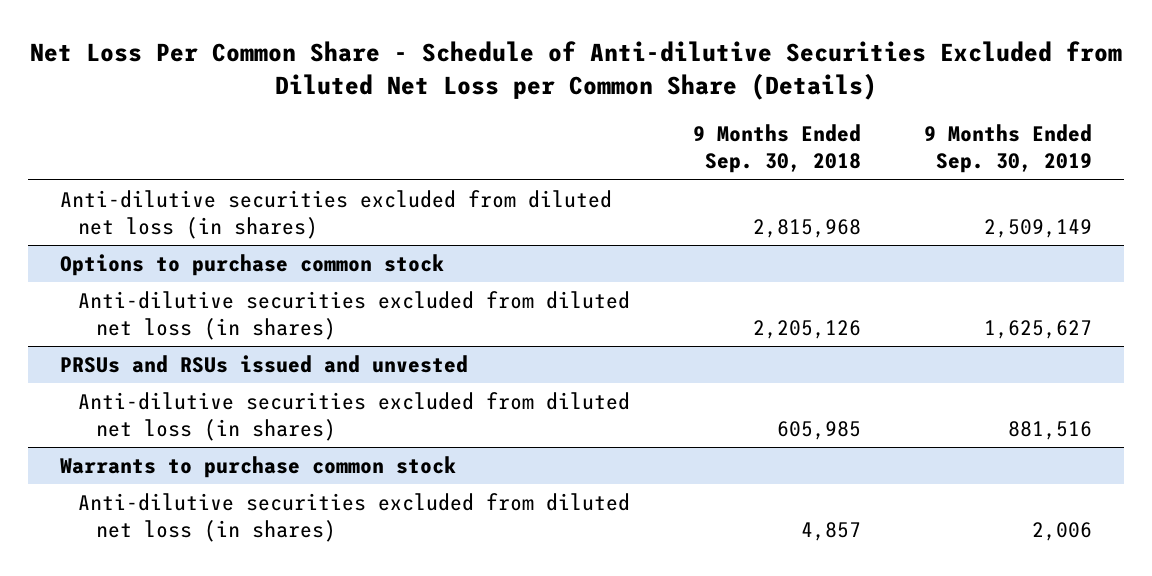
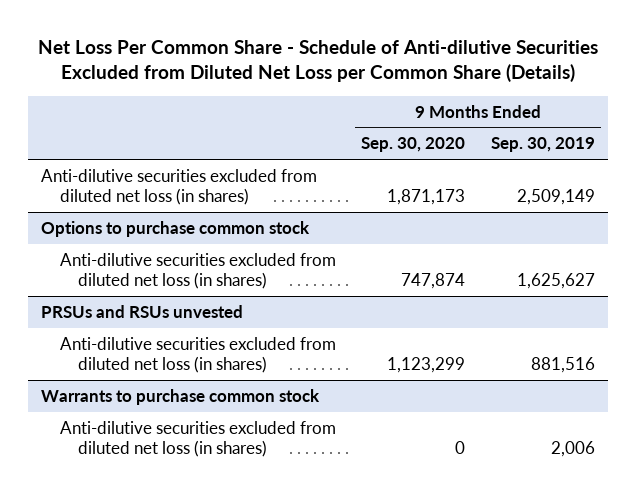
[693,124,862,174] 9 Months Ended Sep. 30, 2018 -> none
none -> [361,137,466,153] Sep. 30, 2020
[59,355,468,374] PRSUs and RSUs issued and unvested -> [41,304,244,318] PRSUs and RSUs unvested

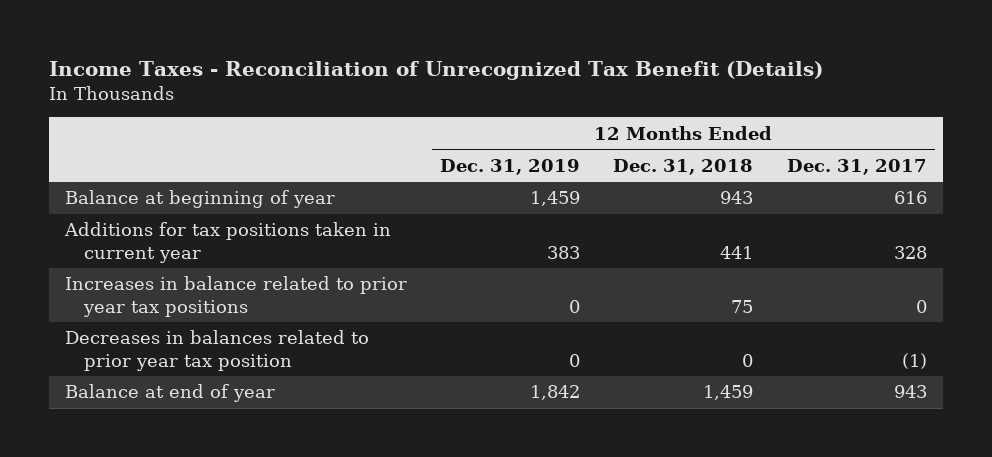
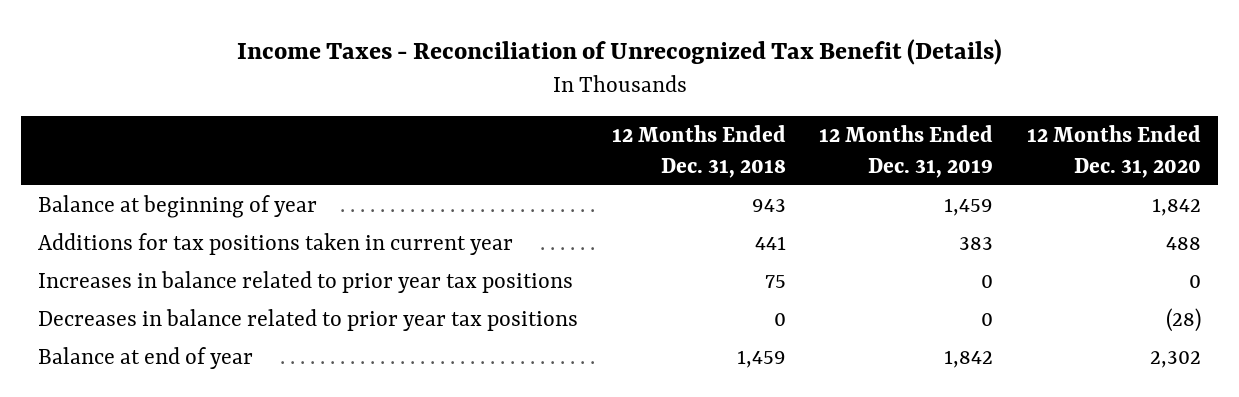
[786,158,927,175] Dec. 31, 2017 -> none
none -> [1027,124,1202,179] 12 Months Ended Dec. 31, 2020
[65,330,370,371] Decreases in balances related to prior year tax position -> [37,308,578,331] Decreases in balance related to prior year tax positions

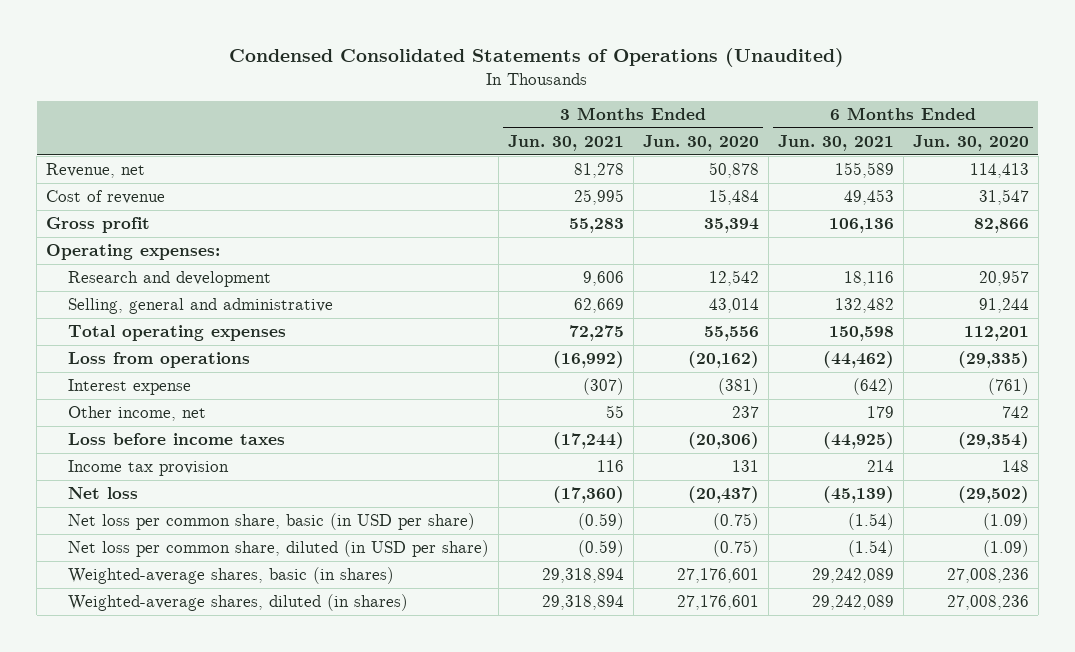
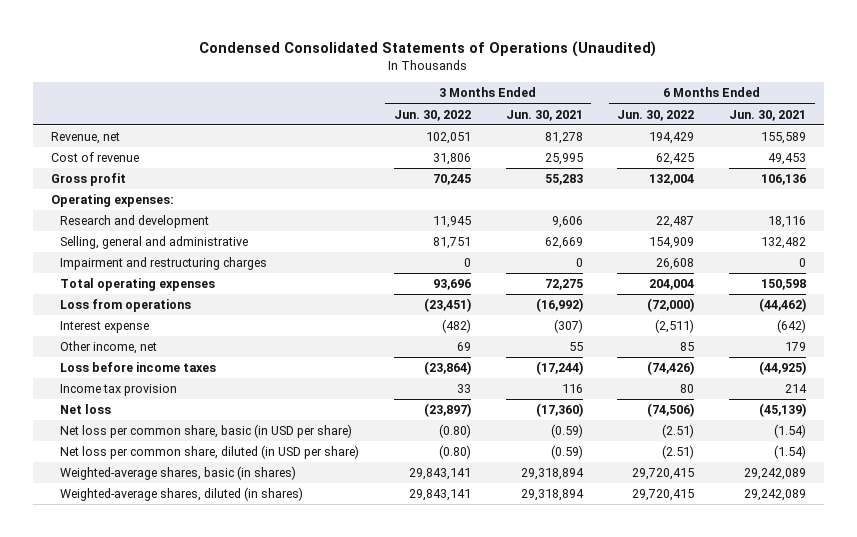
[642,134,759,151] Jun. 30, 2020 -> none
[912,134,1029,151] Jun. 30, 2020 -> none
none -> [393,109,471,121] Jun. 30, 2022
none -> [617,109,695,121] Jun. 30, 2022
none -> [60,257,268,271] Impairment and restructuring charges

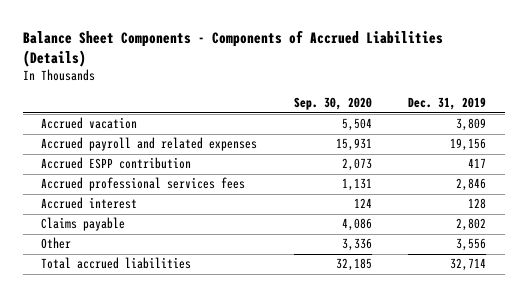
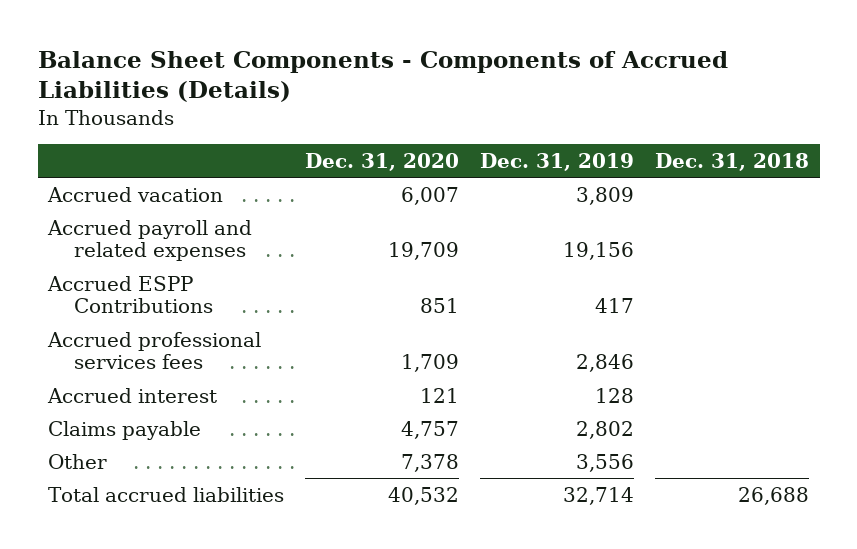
[293,97,372,111] Sep. 30, 2020 -> none
none -> [305,152,460,171] Dec. 31, 2020
none -> [655,152,810,171] Dec. 31, 2018
[41,157,192,170] Accrued ESPP contribution -> [47,275,214,314] Accrued ESPP Contributions

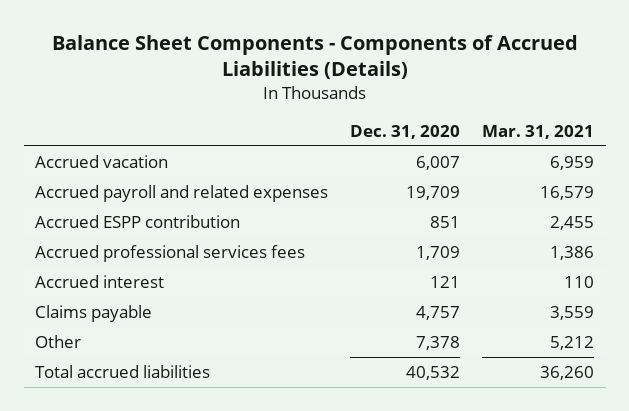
[480,152,635,171] Dec. 31, 2019 -> none
[655,152,810,171] Dec. 31, 2018 -> none
none -> [482,124,595,139] Mar. 31, 2021
[47,275,214,314] Accrued ESPP Contributions -> [34,215,240,229] Accrued ESPP contribution

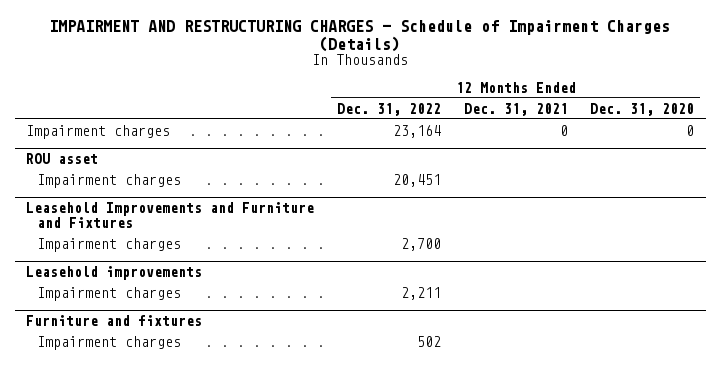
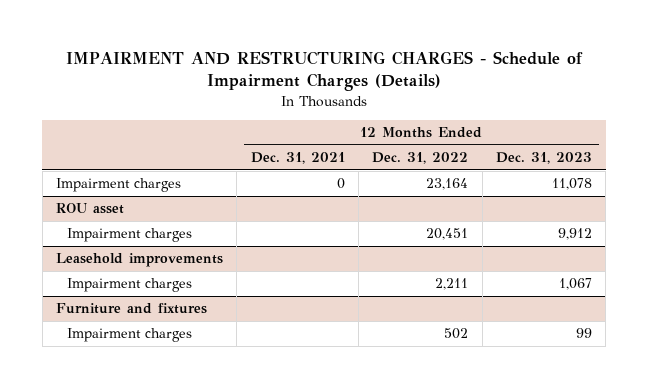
[590,102,695,116] Dec. 31, 2020 -> none
none -> [495,152,592,165] Dec. 31, 2023
[26,202,315,228] Leasehold Improvements and Furniture and Fixtures -> none
[37,237,182,252] Impairment charges -> none

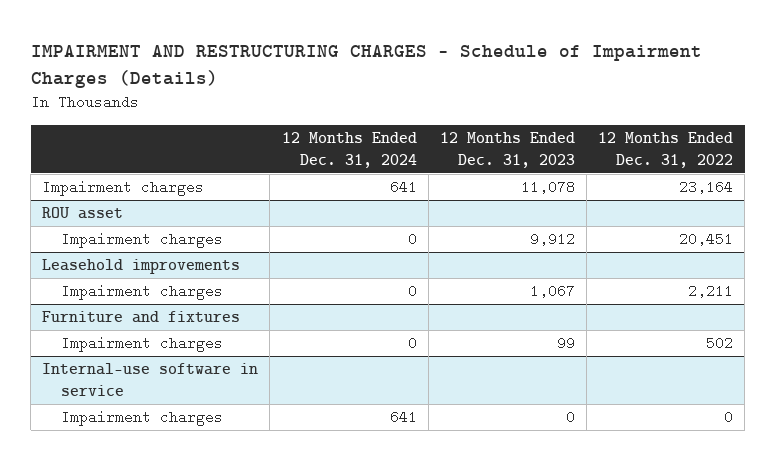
[250,152,345,165] Dec. 31, 2021 -> none
none -> [281,132,417,168] 12 Months Ended Dec. 31, 2024
none -> [42,363,259,396] Internal-use software in service
none -> [61,410,224,427] Impairment charges

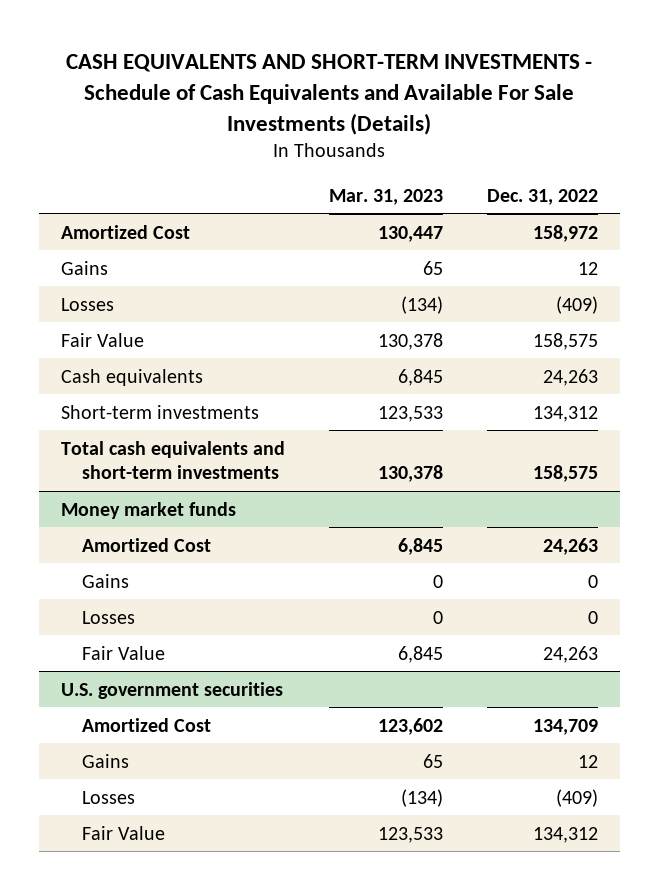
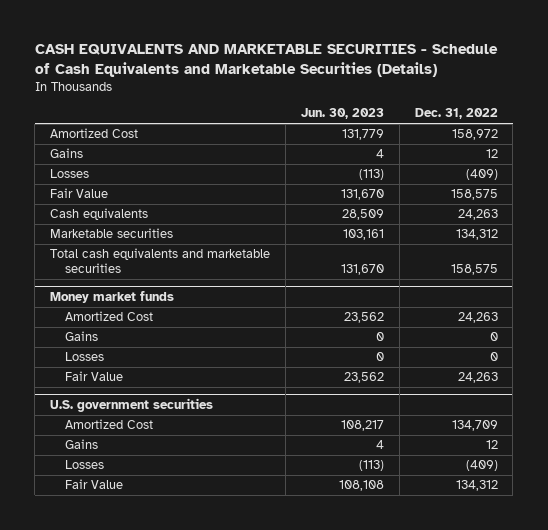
[66,54,593,135] CASH EQUIVALENTS AND SHORT-TERM INVESTMENTS - Schedule of Cash Equivalents and Available For Sale Investments (Details) -> [34,44,498,77] CASH EQUIVALENTS AND MARKETABLE SECURITIES - Schedule of Cash Equivalents and Marketable Securities (Details)
[328,188,443,205] Mar. 31, 2023 -> none
none -> [300,108,384,120] Jun. 30, 2023
[60,404,259,419] Short-term investments -> [50,228,174,239] Marketable securities
[60,440,285,480] Total cash equivalents and short-term investments -> [50,248,271,274] Total cash equivalents and marketable securities

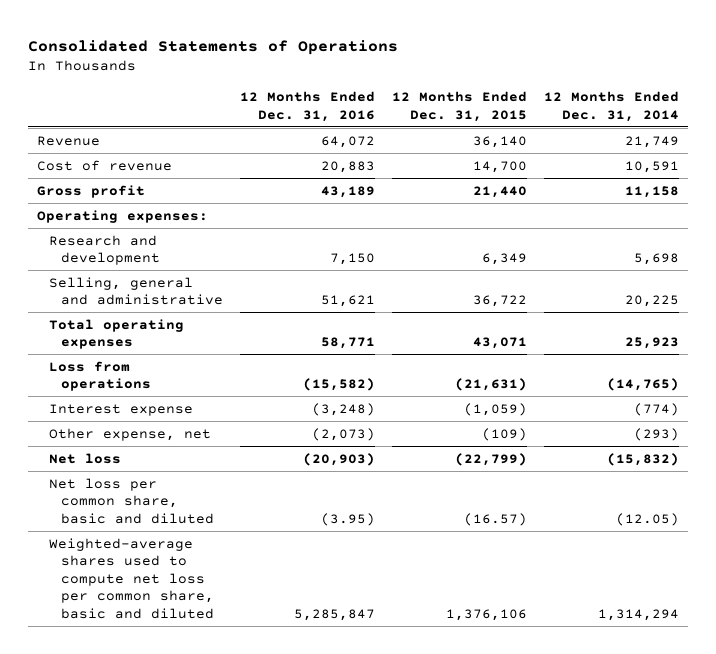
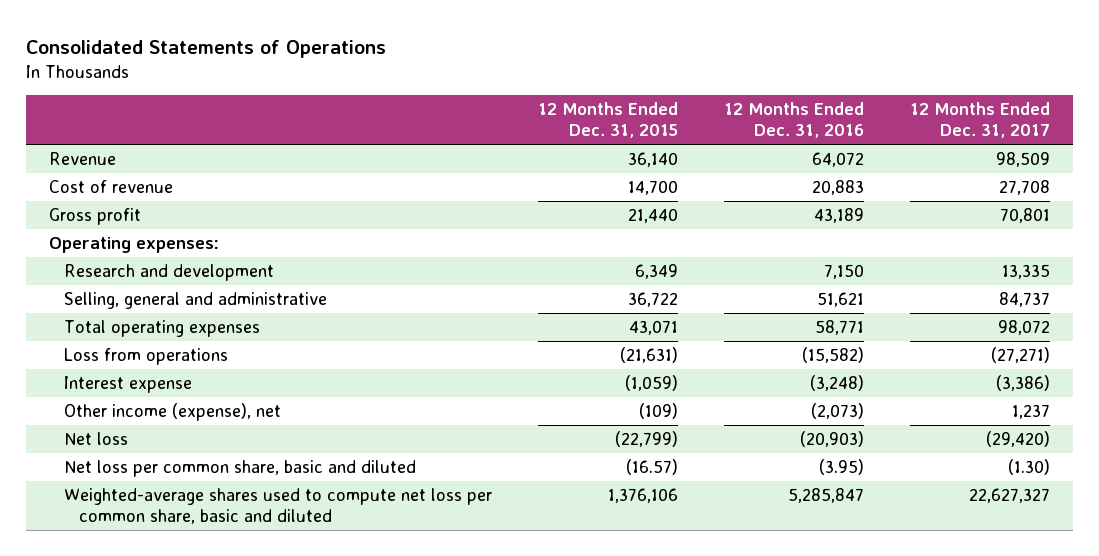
[544,91,680,122] 12 Months Ended Dec. 31, 2014 -> none
none -> [910,102,1051,139] 12 Months Ended Dec. 31, 2017
[49,427,212,441] Other expense, net -> [63,402,281,421] Other income (expense), net

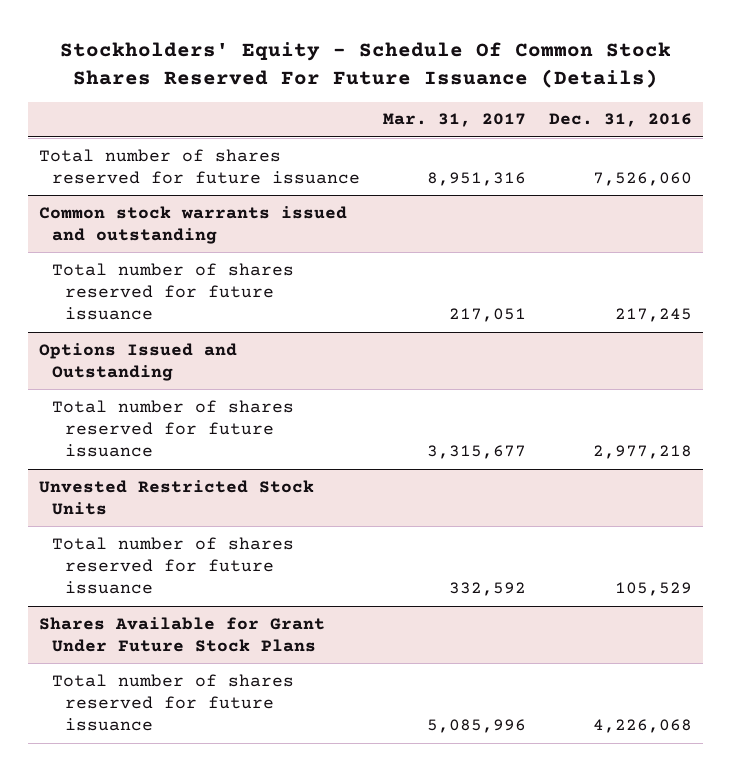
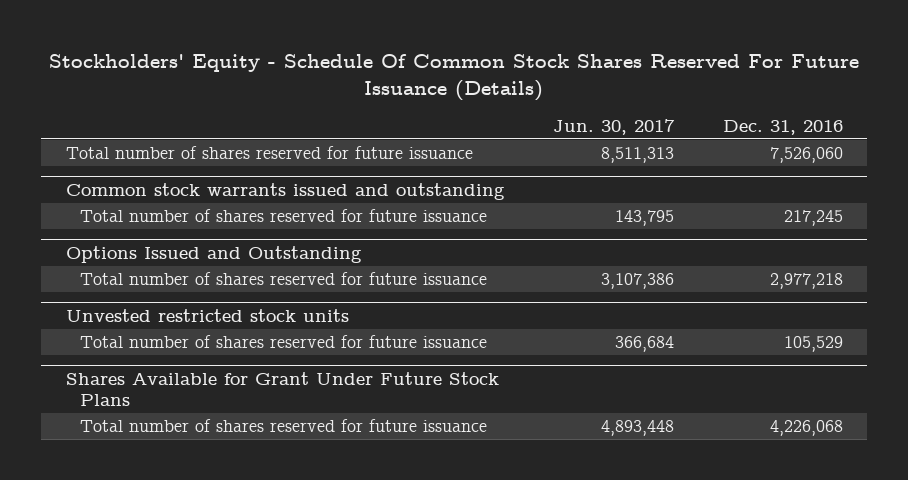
[382,113,526,128] Mar. 31, 2017 -> none
none -> [552,118,675,135] Jun. 30, 2017
[39,479,315,515] Unvested Restricted Stock Units -> [65,308,349,322] Unvested restricted stock units

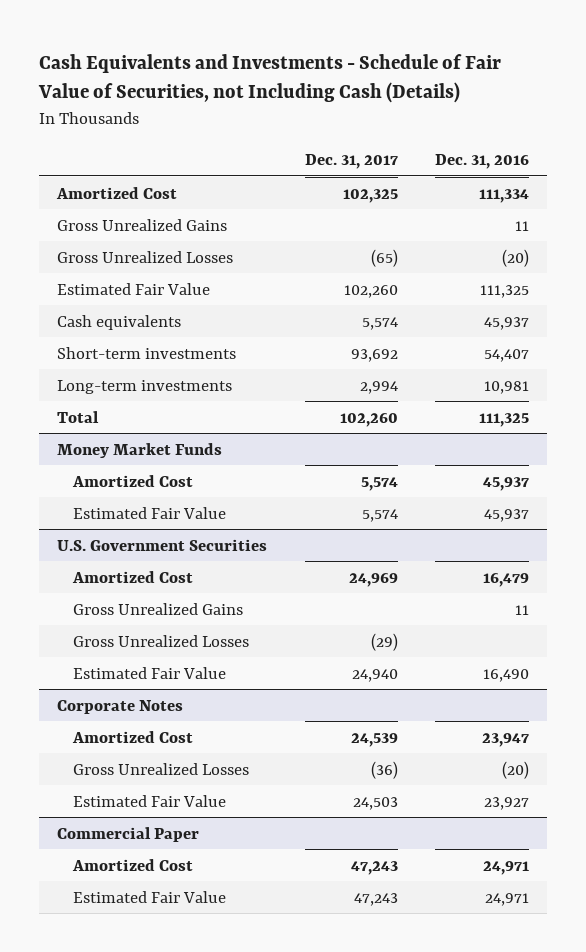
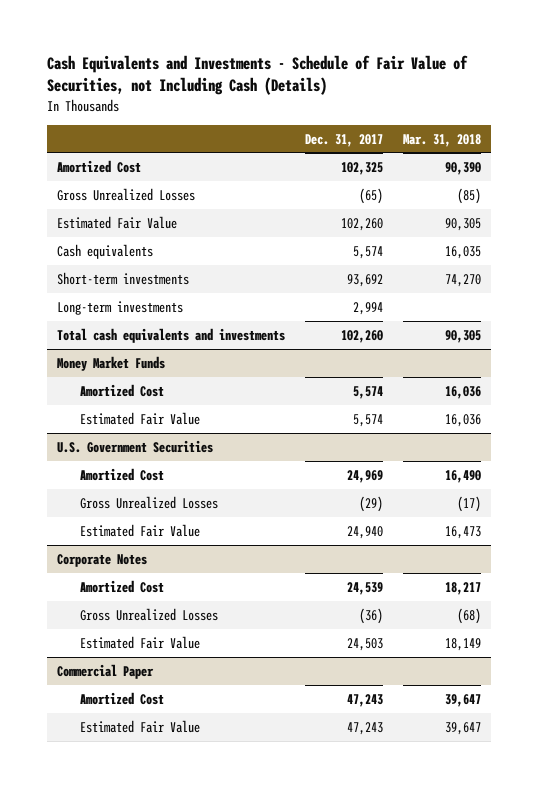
[434,153,529,169] Dec. 31, 2016 -> none
none -> [403,133,482,147] Mar. 31, 2018
[57,218,228,231] Gross Unrealized Gains -> none
[57,410,100,423] Total -> [57,327,286,343] Total cash equivalents and investments
[72,602,243,615] Gross Unrealized Gains -> none

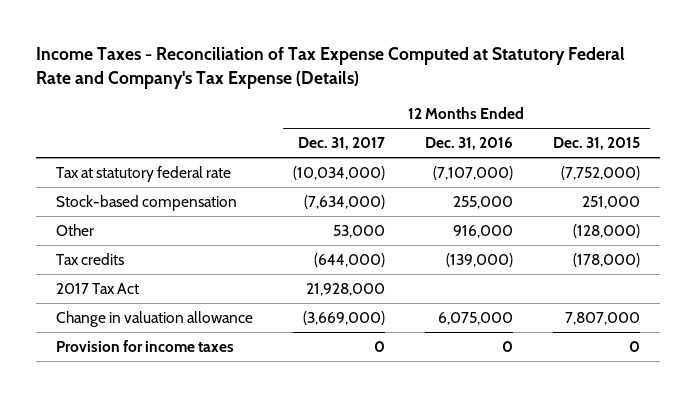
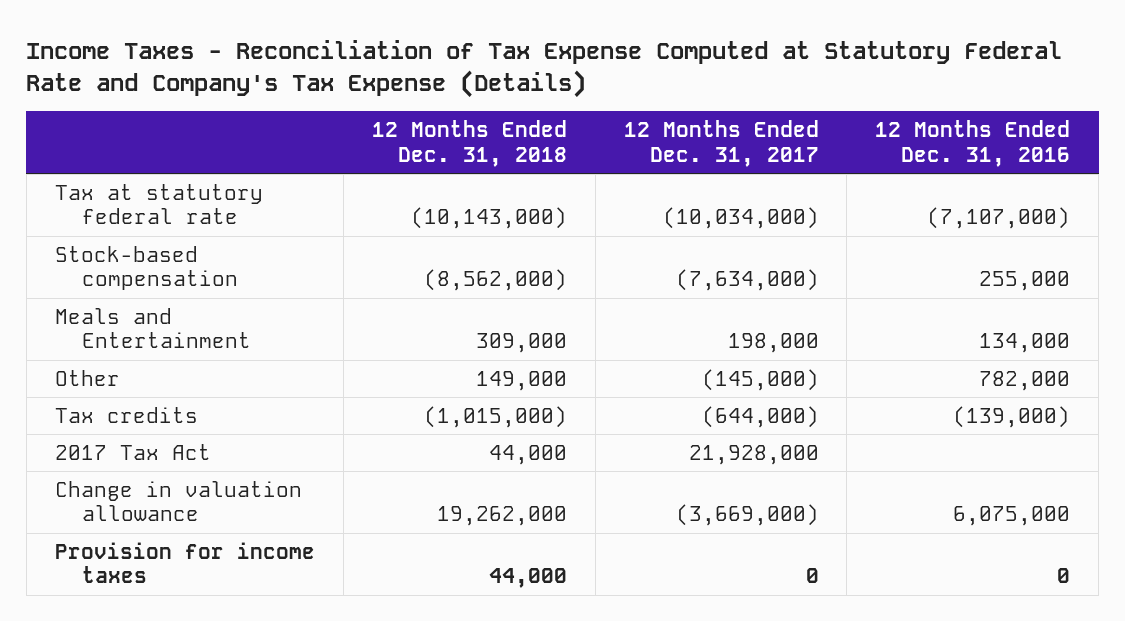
[552,137,640,151] Dec. 31, 2015 -> none
none -> [371,120,567,167] 12 Months Ended Dec. 31, 2018
none -> [54,307,252,349] Meals and Entertainment
[333,224,386,238] 53,000 -> [701,368,819,391] (145,000)
[452,224,513,238] 916,000 -> [979,370,1071,391] 782,000

